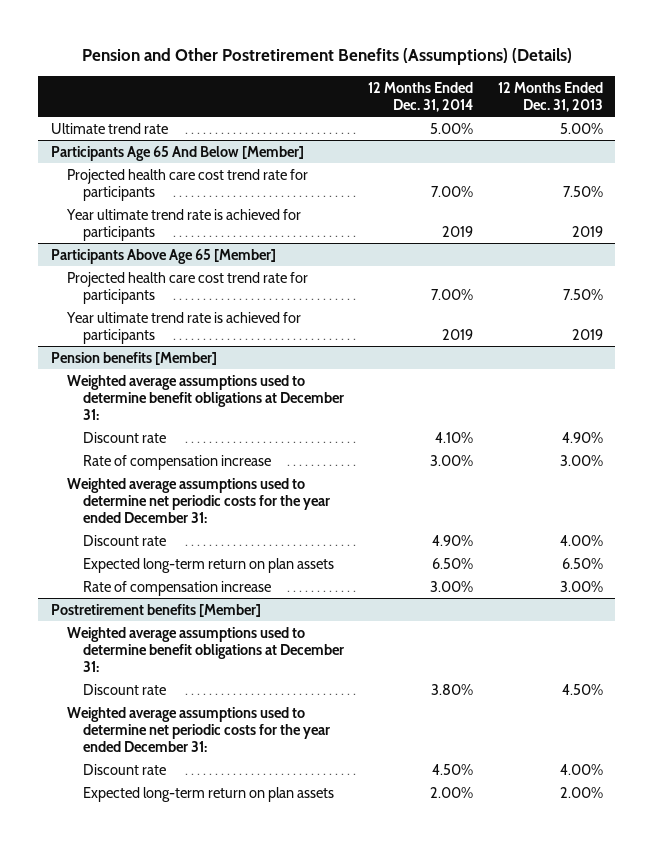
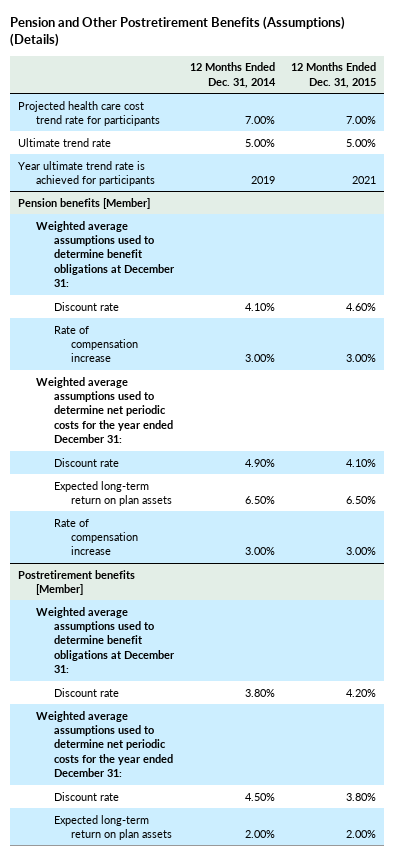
[497,81,603,112] 12 Months Ended Dec. 31, 2013 -> none
none -> [290,62,376,88] 12 Months Ended Dec. 31, 2015
[50,145,304,161] Participants Age 65 And Below [Member] -> none
[65,208,301,241] Year ultimate trend rate is achieved for participants -> none
[50,248,276,264] Participants Above Age 65 [Member] -> none
[66,271,308,304] Projected health care cost trend rate for participants -> none
[50,122,168,134] Ultimate trend rate -> [17,137,111,147] Ultimate trend rate

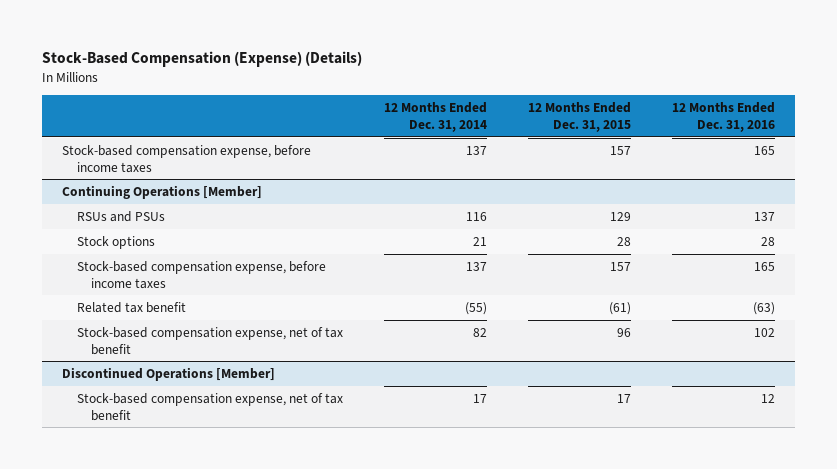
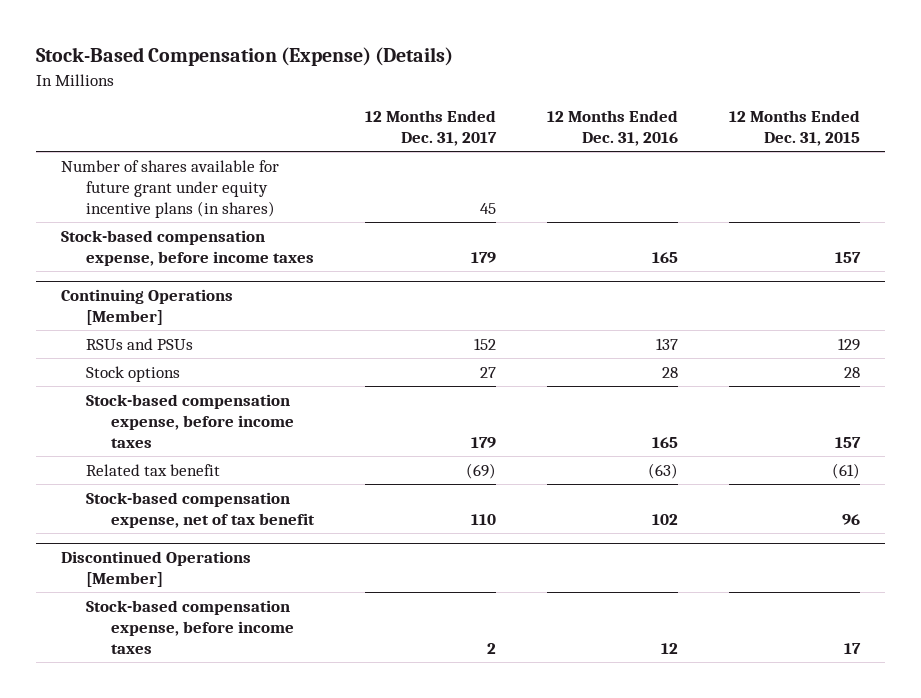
[383,102,487,132] 12 Months Ended Dec. 31, 2014 -> none
none -> [364,110,497,147] 12 Months Ended Dec. 31, 2017
none -> [61,159,280,218] Number of shares available for future grant under equity incentive plans (in shares)
[76,392,343,421] Stock-based compensation expense, net of tax benefit -> [85,599,294,654] Stock-based compensation expense, before income taxes

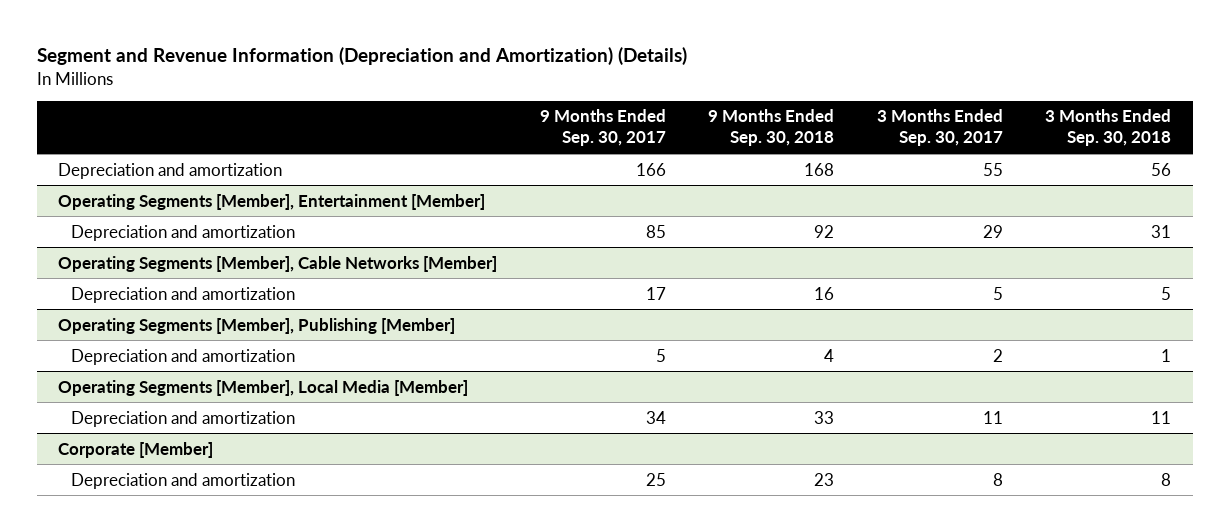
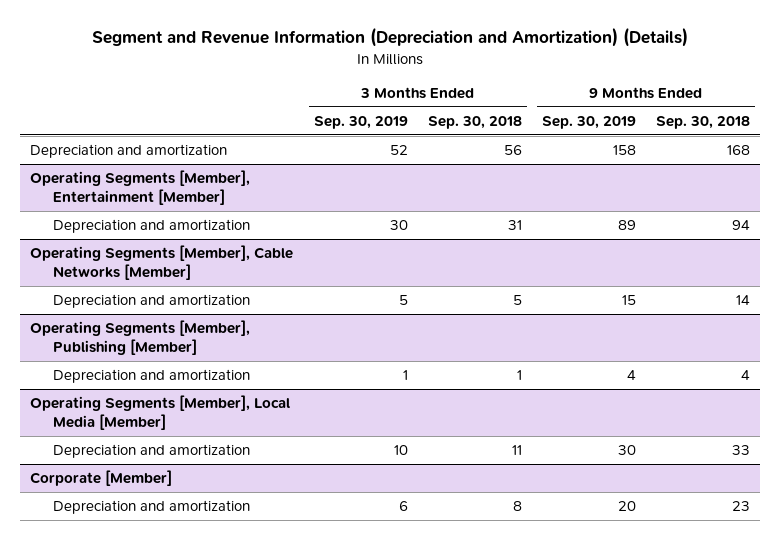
[539,109,666,147] 9 Months Ended Sep. 30, 2017 -> none
[876,109,1003,147] 3 Months Ended Sep. 30, 2017 -> none
none -> [313,115,408,129] Sep. 30, 2019
none -> [542,115,637,129] Sep. 30, 2019
[814,224,835,238] 92 -> [732,220,751,231] 94
[814,286,835,300] 16 -> [736,295,751,306] 14

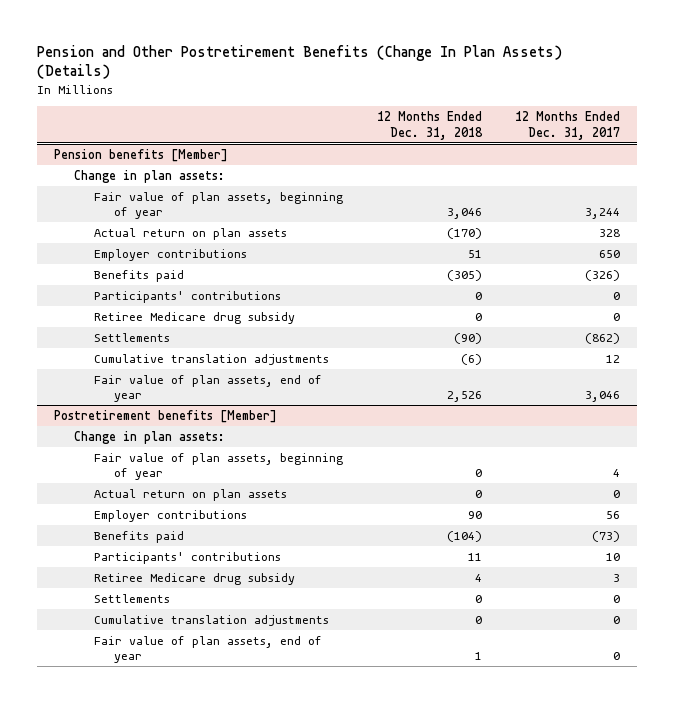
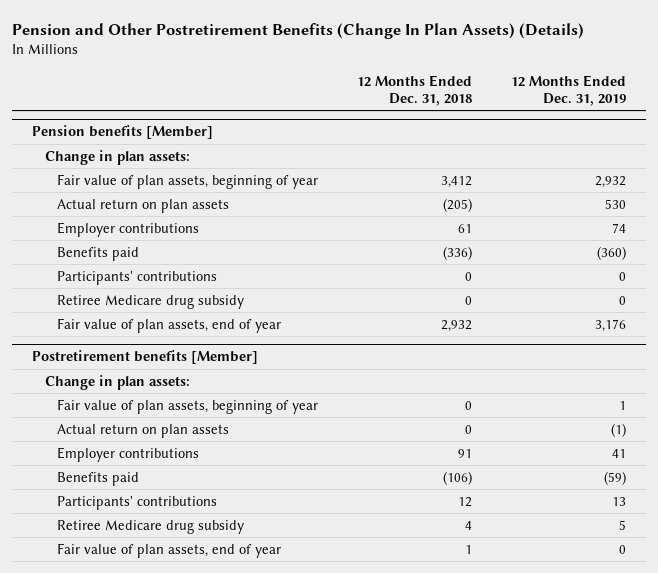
[515,111,621,140] 12 Months Ended Dec. 31, 2017 -> none
none -> [511,74,627,106] 12 Months Ended Dec. 31, 2019
[446,208,482,220] 3,046 -> [441,175,473,188] 3,412
[446,227,482,239] (170) -> [443,197,473,212] (205)
[467,249,482,258] 51 -> [458,223,473,233] 61
[446,269,482,281] (305) -> [443,245,473,260] (336)
[94,332,171,342] Settlements -> none
[94,353,330,365] Cumulative translation adjustments -> none
[446,391,482,403] 2,526 -> [441,319,473,332] 2,932
[467,510,482,519] 90 -> [458,448,473,458] 91
[446,530,482,542] (104) -> [443,470,473,485] (106)
[467,552,482,561] 11 -> [458,496,473,507] 12
[94,593,171,603] Settlements -> none
[94,614,330,626] Cumulative translation adjustments -> none

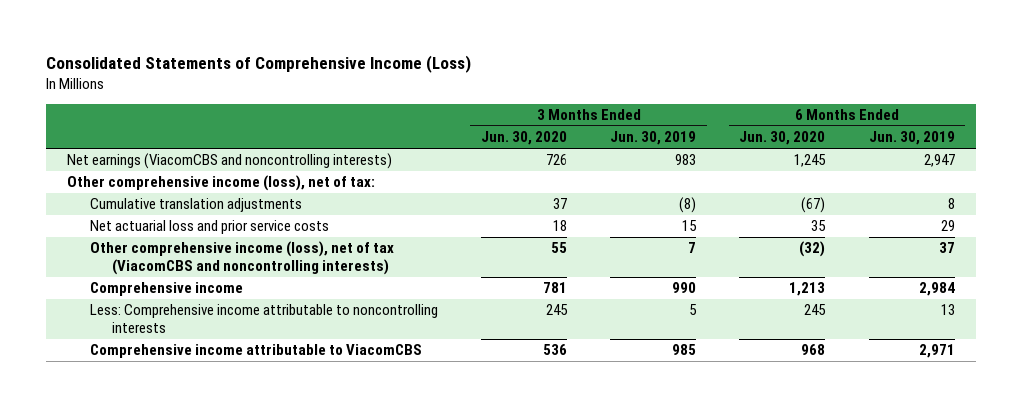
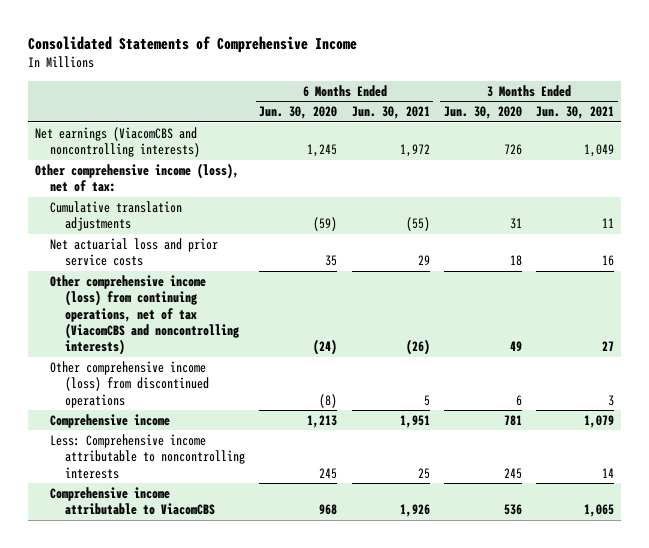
[45,54,471,73] Consolidated Statements of Comprehensive Income (Loss) -> [28,36,358,54] Consolidated Statements of Comprehensive Income
[610,131,697,146] Jun. 30, 2019 -> none
[868,131,955,146] Jun. 30, 2019 -> none
none -> [351,106,430,120] Jun. 30, 2021
none -> [536,106,615,120] Jun. 30, 2021
[552,198,567,210] 37 -> [510,218,523,230] 31
[801,197,826,214] (67) -> [313,217,338,232] (59)
[89,241,394,275] Other comprehensive income (loss), net of tax (ViacomCBS and noncontrolling interests) -> [50,274,240,356] Other comprehensive income (loss) from continuing operations, net of tax (ViacomCBS and noncontrolling interests)
[550,242,567,254] 55 -> [510,341,523,352] 49
[799,241,826,258] (32) -> [313,339,338,356] (24)
none -> [50,360,210,408] Other comprehensive income (loss) from discontinued operations

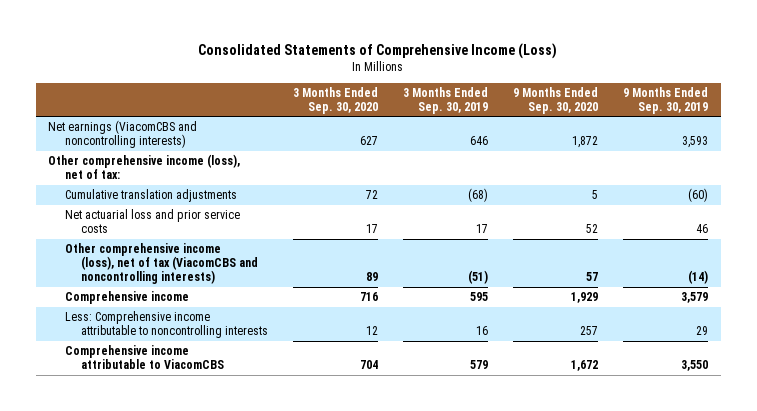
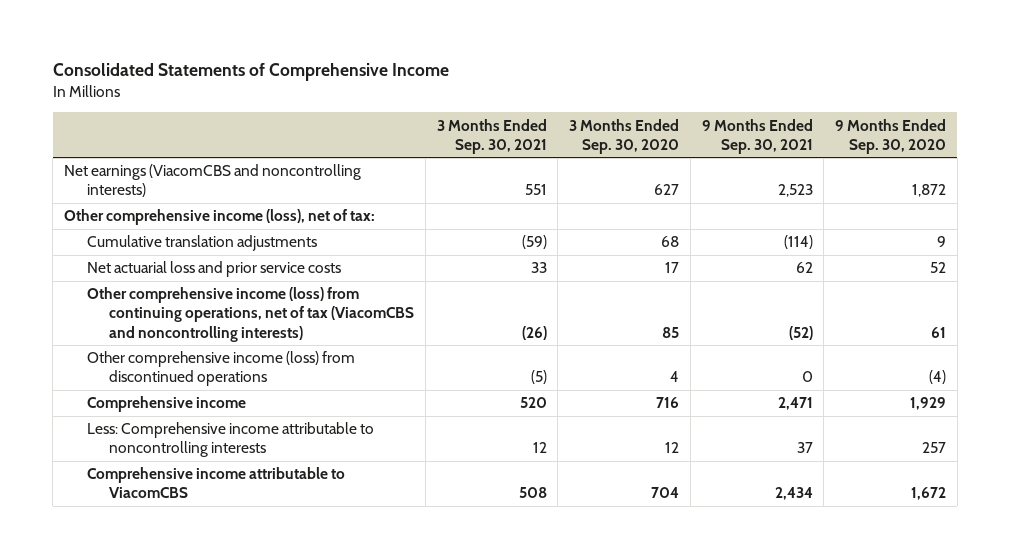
[198,42,558,59] Consolidated Statements of Comprehensive Income (Loss) -> [52,63,449,82] Consolidated Statements of Comprehensive Income
[403,86,489,114] 3 Months Ended Sep. 30, 2019 -> none
[623,86,709,114] 9 Months Ended Sep. 30, 2019 -> none
none -> [436,118,547,154] 3 Months Ended Sep. 30, 2021
none -> [701,118,813,154] 9 Months Ended Sep. 30, 2021
[366,190,379,200] 72 -> [661,236,680,248] 68
[592,190,599,200] 5 -> [936,236,946,248] 9
[64,243,258,285] Other comprehensive income (loss), net of tax (ViacomCBS and noncontrolling interests) -> [86,287,415,342] Other comprehensive income (loss) from continuing operations, net of tax (ViacomCBS and noncontrolling interests)
[366,272,379,282] 89 -> [662,326,680,338] 85
[586,272,599,282] 57 -> [930,326,946,338] 61
none -> [86,351,355,387] Other comprehensive income (loss) from discontinued operations

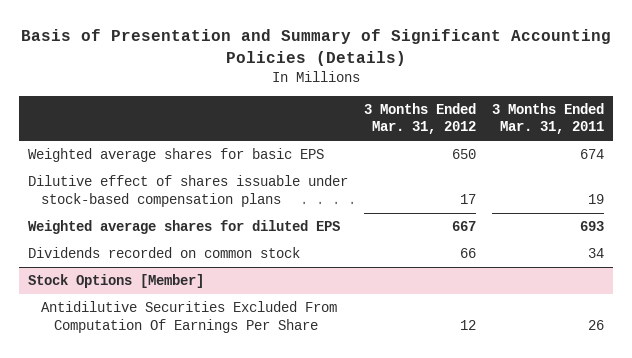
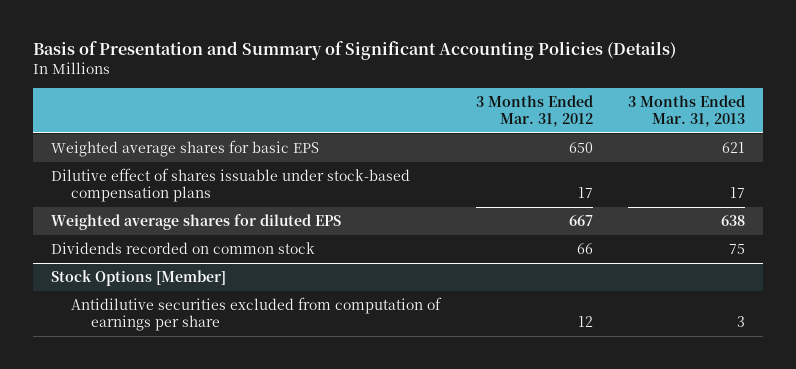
[492,102,605,135] 3 Months Ended Mar. 31, 2011 -> none
none -> [628,94,746,128] 3 Months Ended Mar. 31, 2013
[40,301,337,333] Antidilutive Securities Excluded From Computation Of Earnings Per Share -> [70,296,442,332] Antidilutive securities excluded from computation of earnings per share

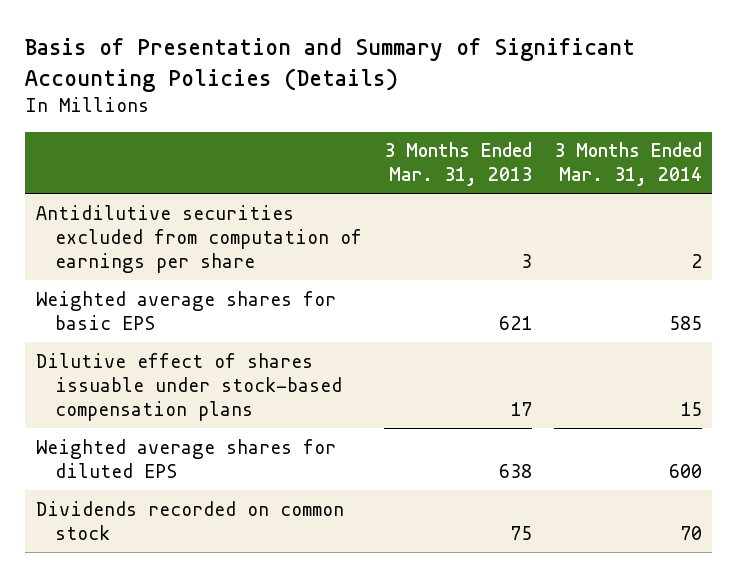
[475,94,593,128] 3 Months Ended Mar. 31, 2012 -> none
none -> [553,142,702,187] 3 Months Ended Mar. 31, 2014
none -> [35,204,363,273] Antidilutive securities excluded from computation of earnings per share
[50,269,226,286] Stock Options [Member] -> none
[70,296,442,332] Antidilutive securities excluded from computation of earnings per share -> none

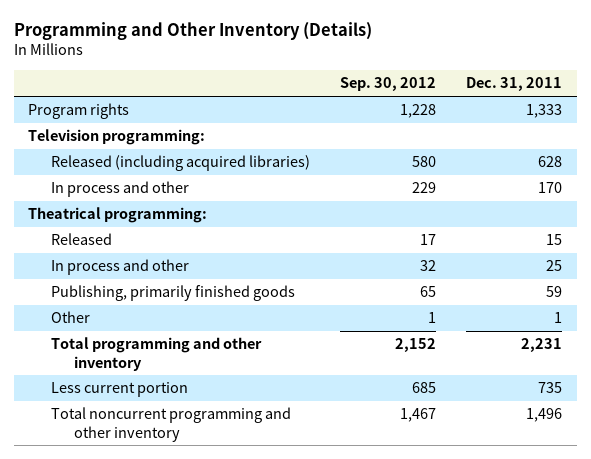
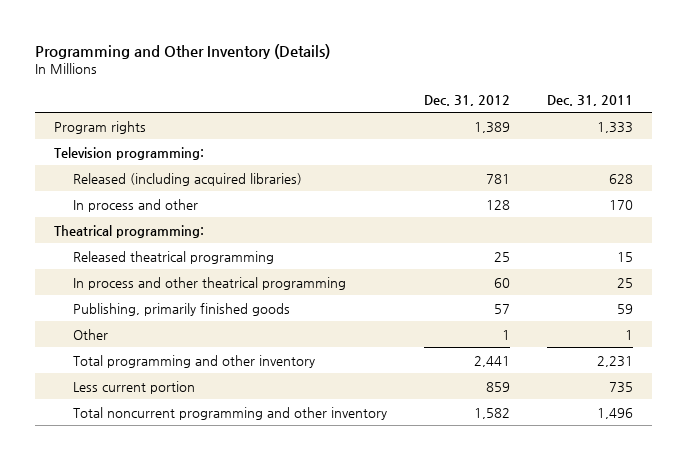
[340,77,437,92] Sep. 30, 2012 -> none
none -> [424,95,511,107] Dec. 31, 2012
[51,233,113,246] Released -> [72,250,274,264] Released theatrical programming
[51,259,190,276] In process and other -> [72,276,346,290] In process and other theatrical programming

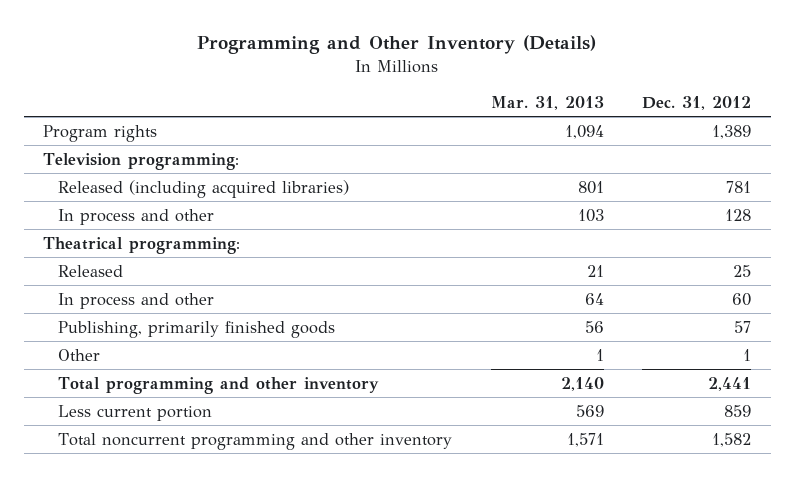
[547,95,634,107] Dec. 31, 2011 -> none
none -> [490,95,604,110] Mar. 31, 2013
[72,250,274,264] Released theatrical programming -> [58,264,124,277] Released
[72,276,346,290] In process and other theatrical programming -> [58,292,215,309] In process and other

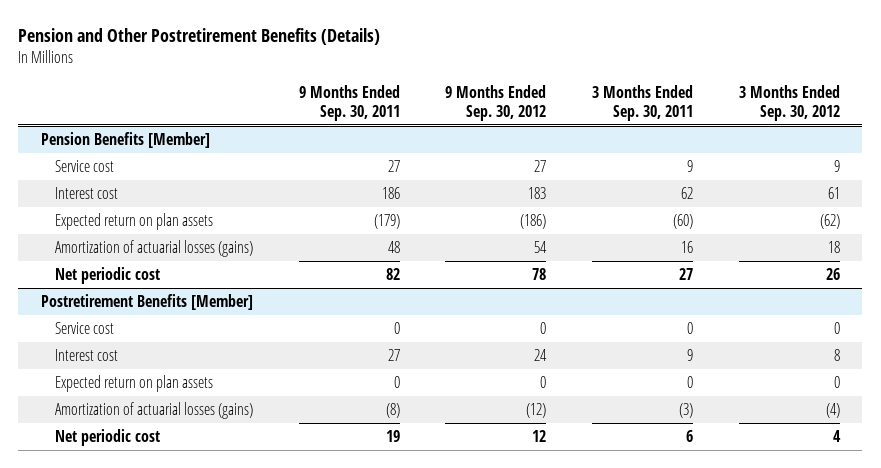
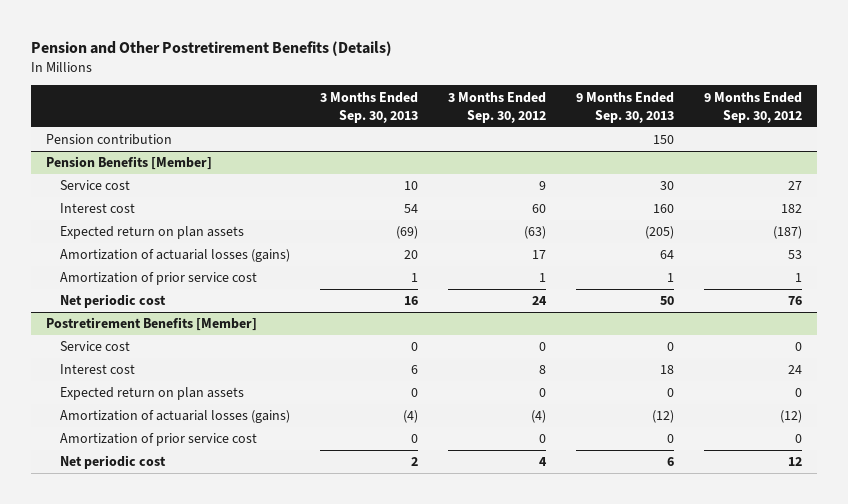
[298,84,400,121] 9 Months Ended Sep. 30, 2011 -> none
[592,84,694,121] 3 Months Ended Sep. 30, 2011 -> none
none -> [320,91,419,123] 3 Months Ended Sep. 30, 2013
none -> [576,91,675,123] 9 Months Ended Sep. 30, 2013
none -> [46,134,173,146] Pension contribution
[528,187,547,200] 183 -> [781,204,803,214] 182
[827,187,840,200] 61 -> [532,204,547,214] 60
[520,214,547,230] (186) -> [773,226,803,240] (187)
[819,214,840,230] (62) -> [524,226,547,240] (63)
[534,241,548,254] 54 -> [788,250,803,260] 53
[827,241,840,254] 18 -> [532,250,547,260] 17
none -> [60,272,258,286] Amortization of prior service cost
[532,268,547,281] 78 -> [788,296,803,306] 76
[825,268,840,281] 26 -> [532,296,548,306] 24
none -> [60,433,258,447] Amortization of prior service cost

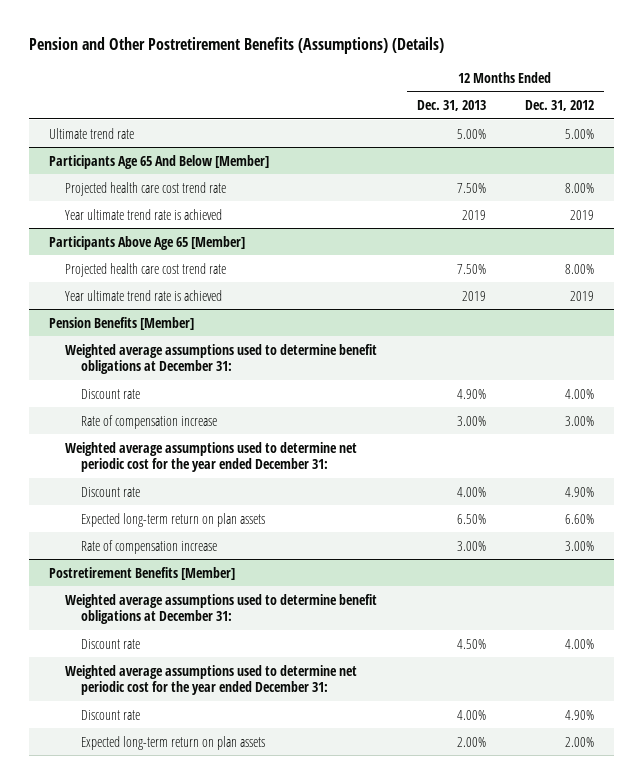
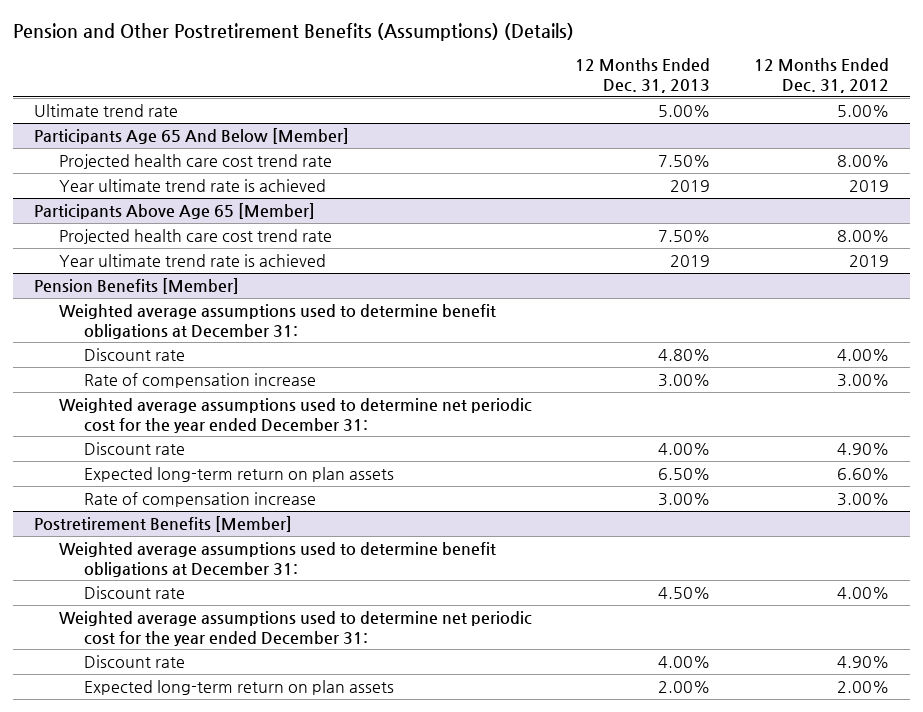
[456,388,486,399] 4.90% -> [658,348,711,361] 4.80%

